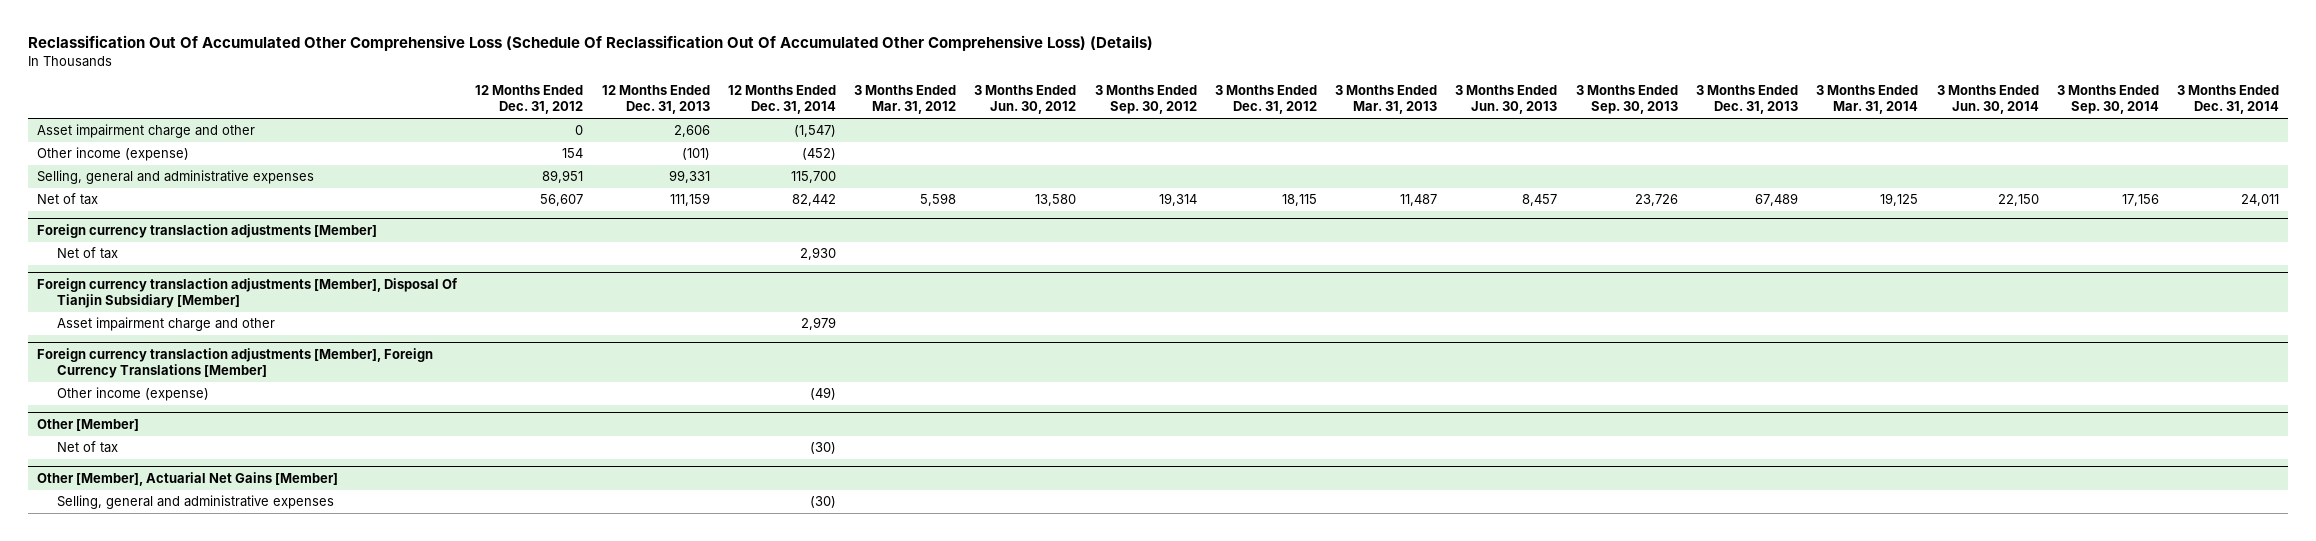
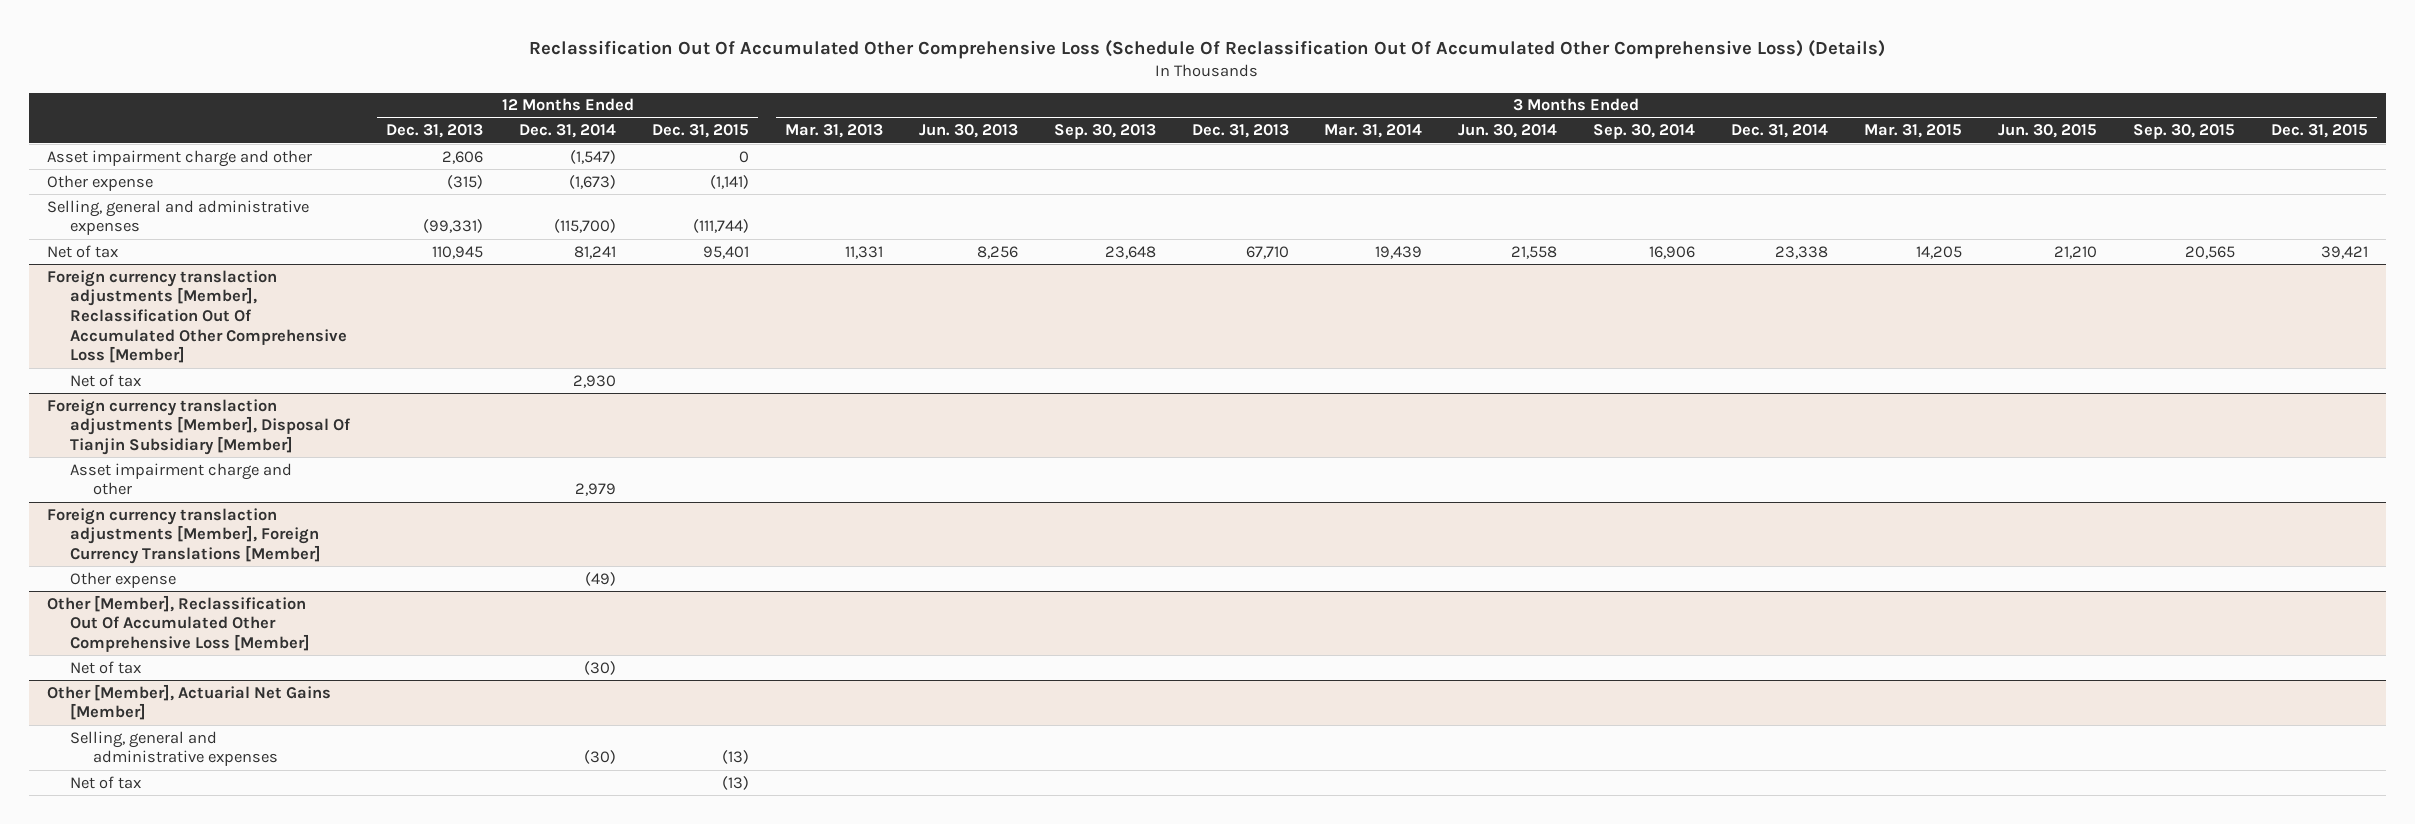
[475,85,584,115] 12 Months Ended Dec. 31, 2012 -> none
[854,85,957,115] 3 Months Ended Mar. 31, 2012 -> none
[974,85,1077,115] 3 Months Ended Jun. 30, 2012 -> none
[1094,85,1197,115] 3 Months Ended Sep. 30, 2012 -> none
[1214,85,1317,115] 3 Months Ended Dec. 31, 2012 -> none
none -> [651,124,749,139] Dec. 31, 2015
none -> [1863,124,1962,139] Mar. 31, 2015
none -> [1997,124,2097,139] Jun. 30, 2015
none -> [2132,124,2235,140] Sep. 30, 2015
none -> [2270,124,2368,139] Dec. 31, 2015
[36,224,377,239] Foreign currency translaction adjustments [Member] -> none
[36,147,189,162] Other income (expense) -> [47,174,154,191] Other expense
[681,148,710,161] (101) -> [447,174,484,189] (315)
[801,148,836,161] (452) -> [569,174,617,189] (1,673)
[668,170,710,184] 99,331 -> [423,219,484,234] (99,331)
[790,171,836,184] 115,700 -> [554,219,617,234] (115,700)
[669,193,710,207] 111,159 -> [432,245,484,259] 110,945
[791,194,836,207] 82,442 -> [574,245,617,259] 81,241
[1400,194,1438,207] 11,487 -> [844,245,883,259] 11,331
[1522,194,1558,207] 8,457 -> [976,245,1018,259] 8,256
[1634,194,1678,207] 23,726 -> [1104,245,1156,259] 23,648
[1754,193,1798,207] 67,489 -> [1245,245,1289,259] 67,710
[1880,193,1919,207] 19,125 -> [1375,245,1423,259] 19,439
[1997,194,2039,207] 22,150 -> [1511,245,1558,259] 21,558
[2121,194,2159,207] 17,156 -> [1649,245,1696,259] 16,906
[2241,194,2280,207] 24,011 -> [1775,245,1829,259] 23,338
none -> [47,269,348,364] Foreign currency translaction adjustments [Member], Reclassification Out Of Accumulated Other Comprehensive Loss [Member]
[36,419,139,432] Other [Member] -> none
[56,387,209,402] Other income (expense) -> [70,571,177,588] Other expense
none -> [47,594,311,652] Other [Member], Reclassification Out Of Accumulated Other Comprehensive Loss [Member]
none -> [70,775,142,789] Net of tax

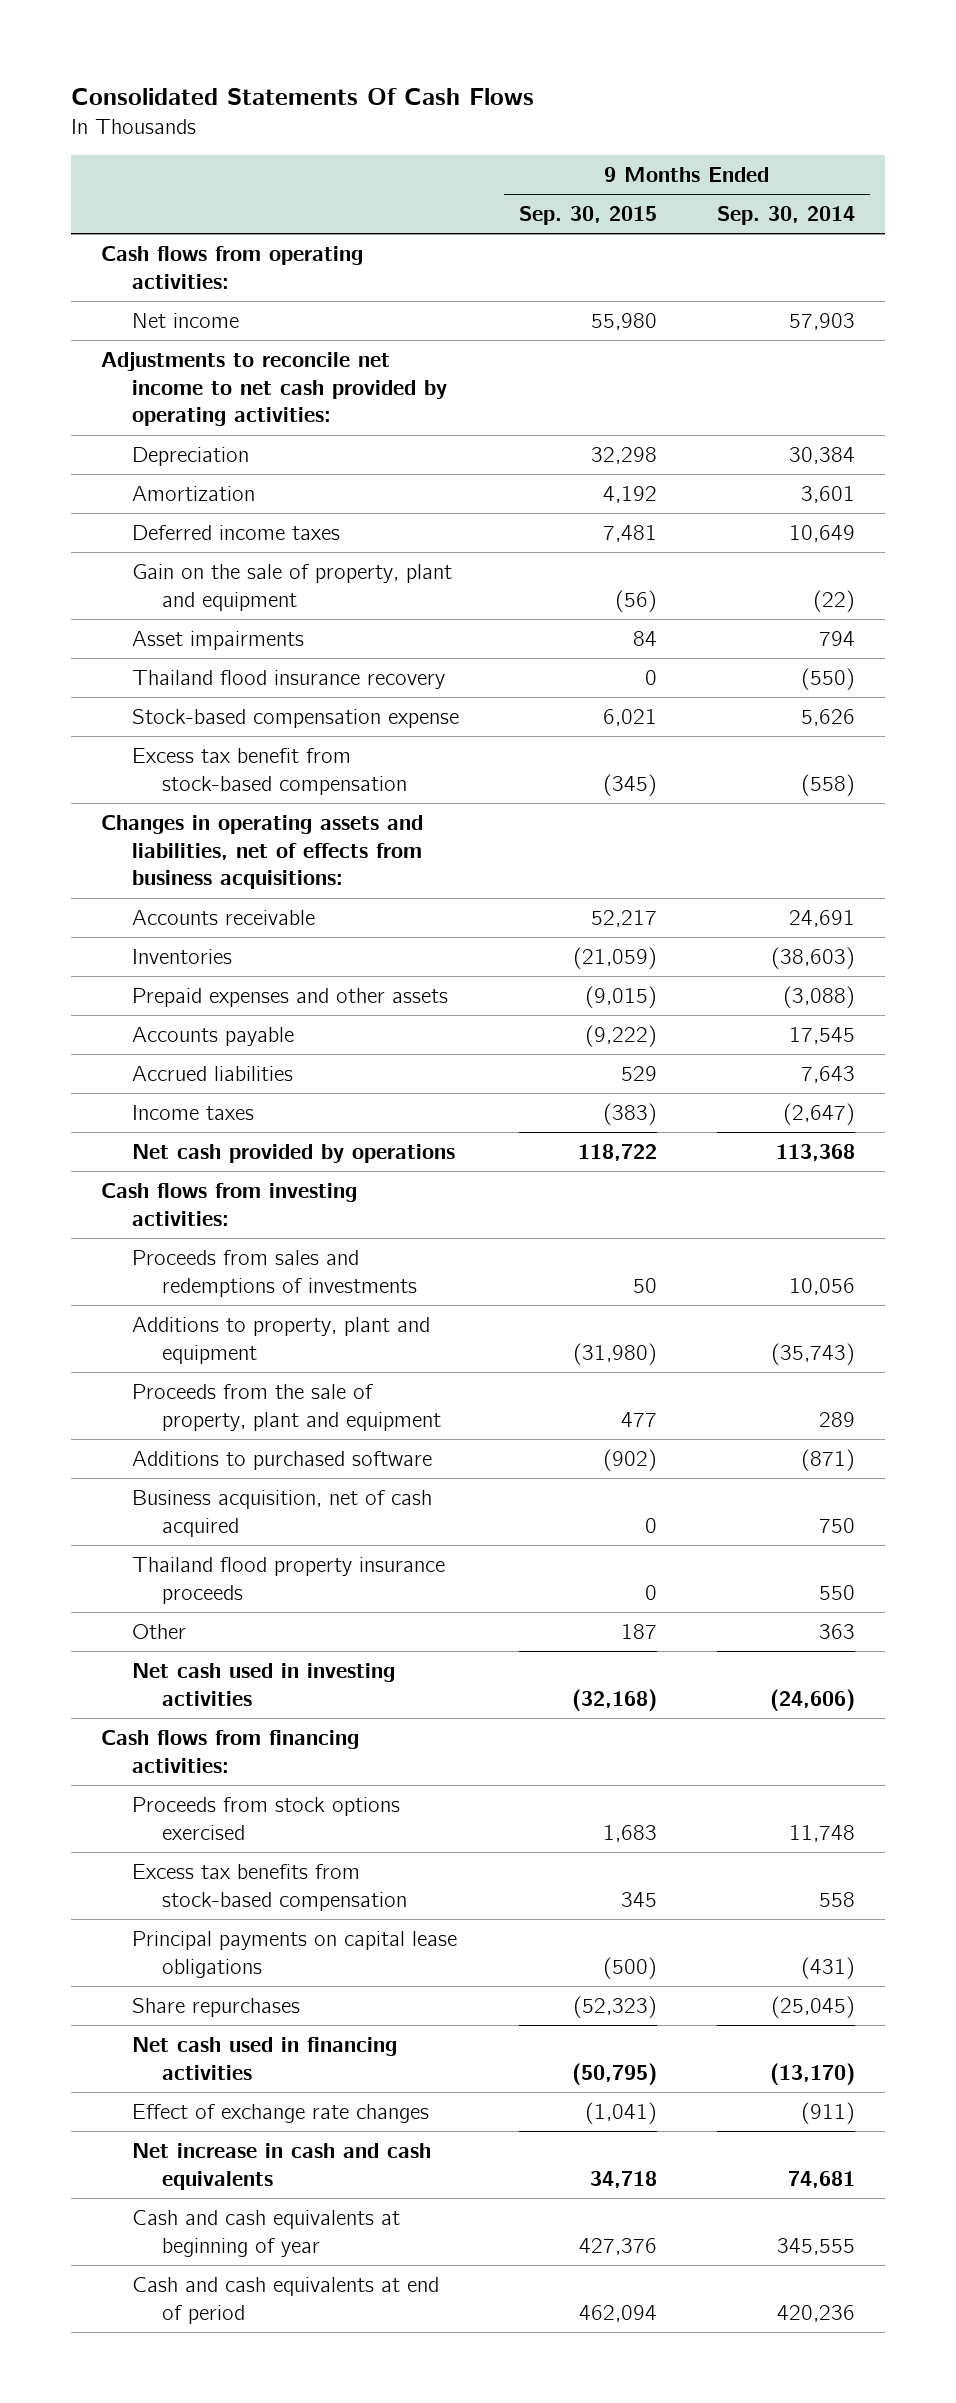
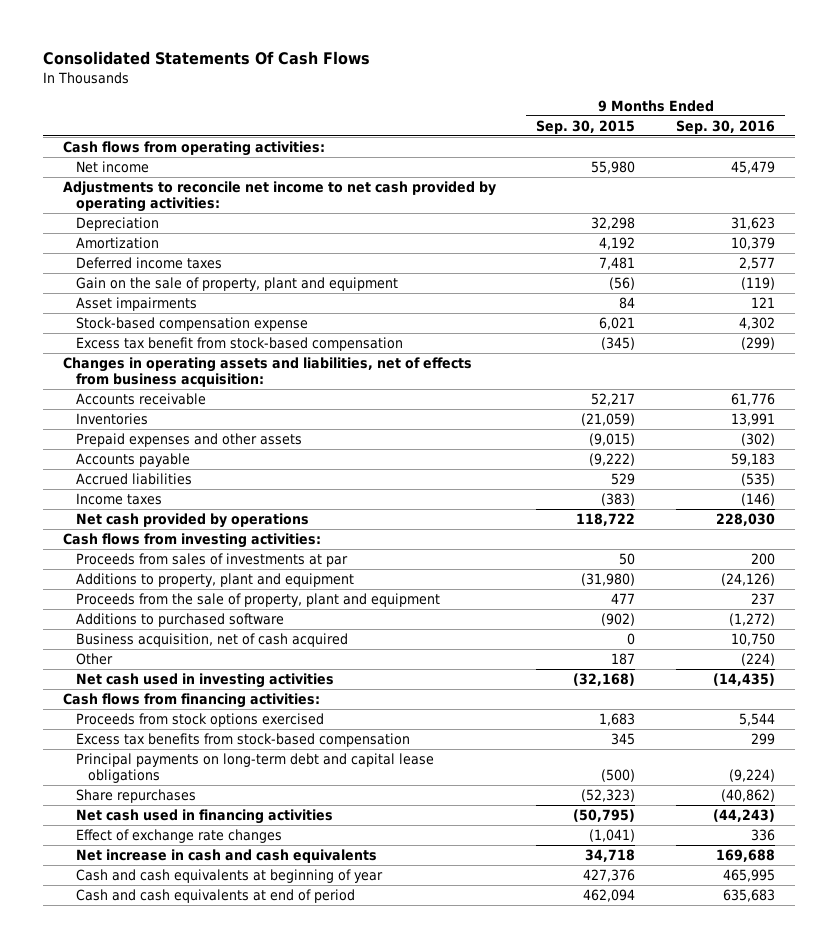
[717,206,856,226] Sep. 30, 2014 -> none
none -> [675,119,775,134] Sep. 30, 2016
[131,669,445,689] Thailand flood insurance recovery -> none
[101,814,424,890] Changes in operating assets and liabilities, net of effects from business acquisitions: -> [63,356,473,388] Changes in operating assets and liabilities, net of effects from business acquisition:
[131,1249,417,1297] Proceeds from sales and redemptions of investments -> [75,552,348,567] Proceeds from sales of investments at par
[131,1556,445,1604] Thailand flood property insurance proceeds -> none
[131,1930,457,1978] Principal payments on capital lease obligations -> [75,752,434,784] Principal payments on long-term debt and capital lease obligations

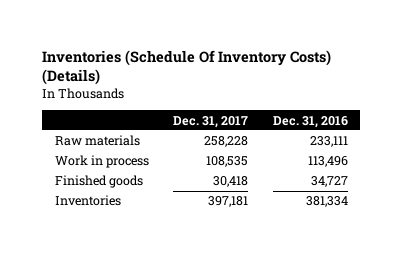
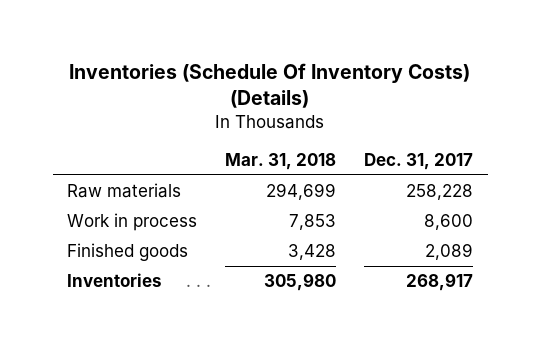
[273,115,349,128] Dec. 31, 2016 -> none
none -> [225,153,337,171] Mar. 31, 2018
[206,156,249,168] 108,535 -> [424,214,474,231] 8,600
[213,176,249,188] 30,418 -> [425,243,474,261] 2,089
[208,196,249,208] 397,181 -> [406,273,474,292] 268,917

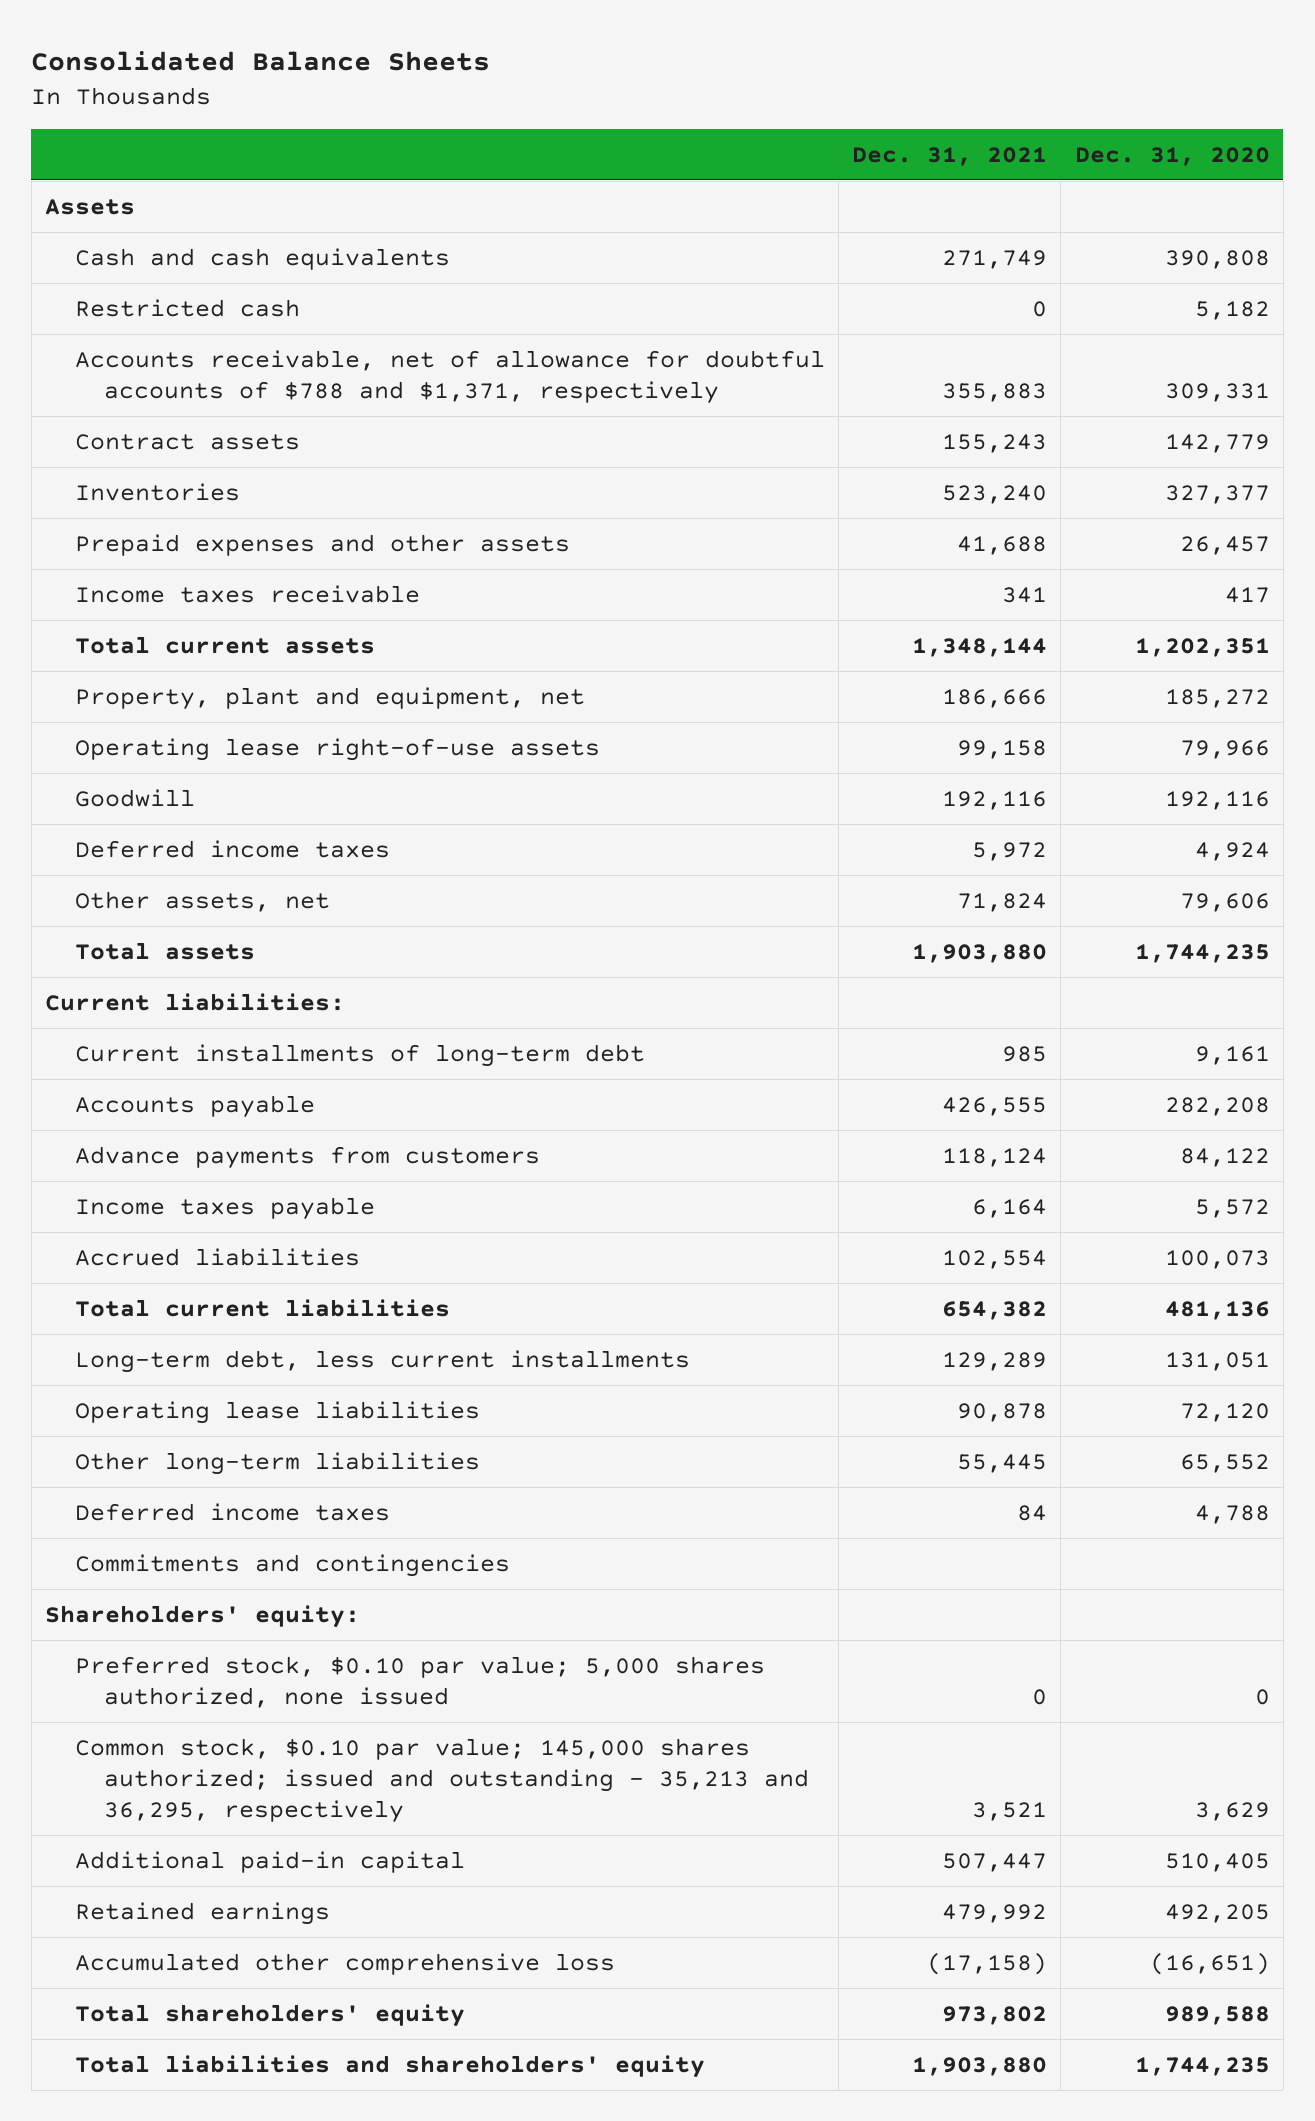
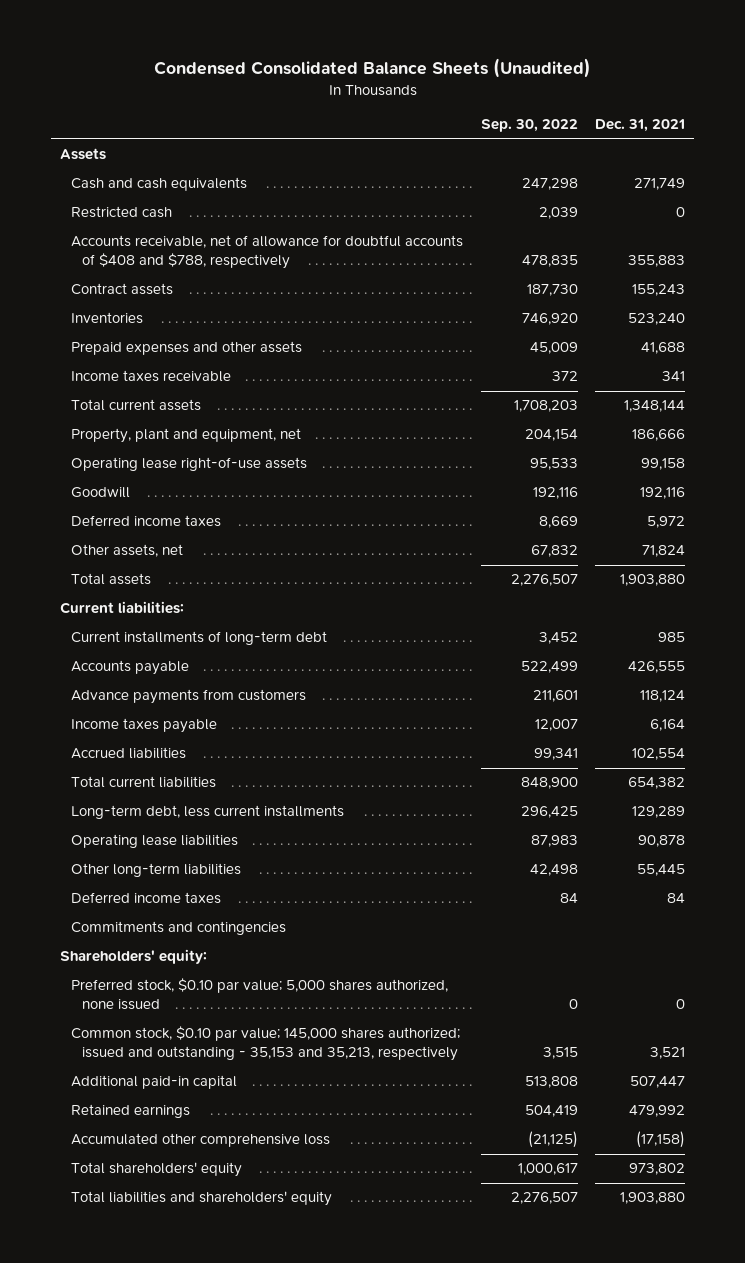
[31,51,491,72] Consolidated Balance Sheets -> [153,58,591,79] Condensed Consolidated Balance Sheets (Unaudited)
[1074,146,1270,166] Dec. 31, 2020 -> none
none -> [480,119,578,133] Sep. 30, 2022
[74,349,825,404] Accounts receivable, net of allowance for doubtful accounts of $788 and $1,371, respectively -> [70,235,463,270] Accounts receivable, net of allowance for doubtful accounts of $408 and $788, respectively
[74,1737,810,1823] Common stock, $0.10 par value; 145,000 shares authorized; issued and outstanding - 35,213 and 36,295, respectively -> [70,1026,460,1062] Common stock, $0.10 par value; 145,000 shares authorized; issued and outstanding - 35,153 and 35,213, respectively

